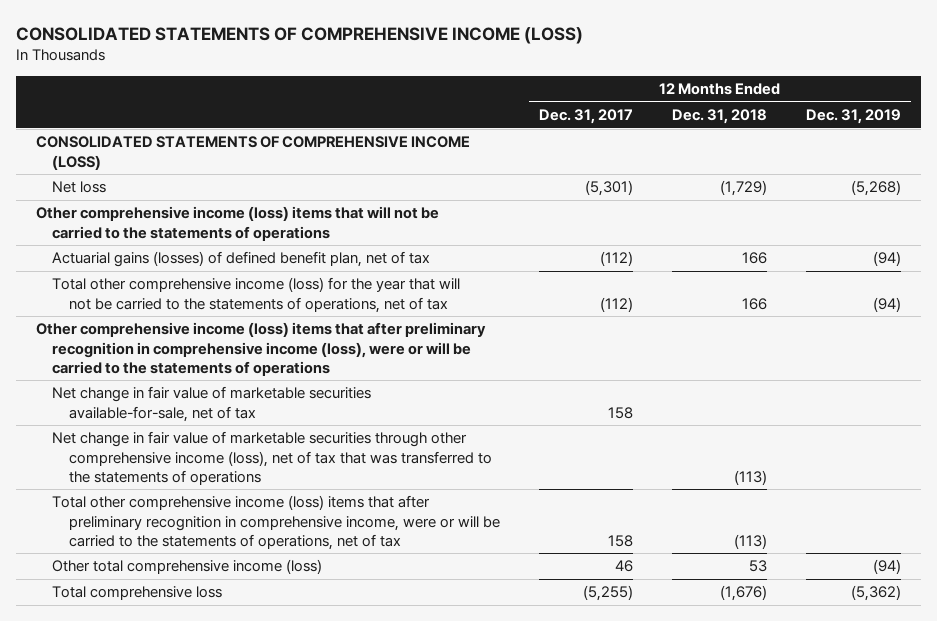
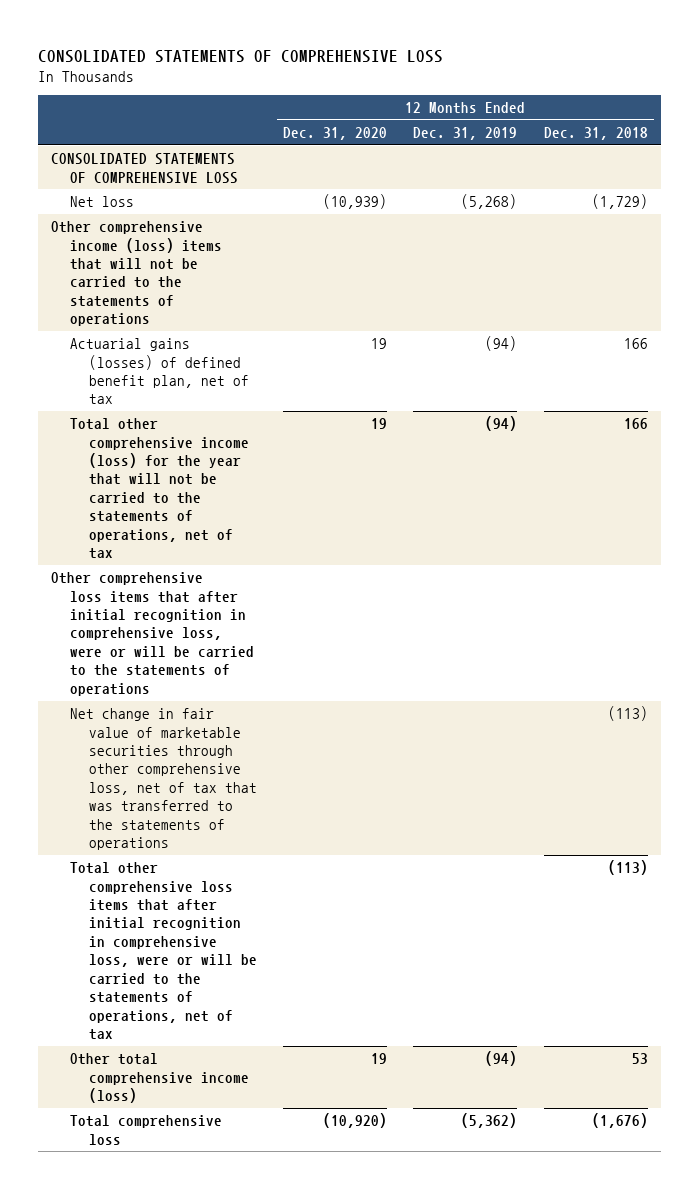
[16,26,584,44] CONSOLIDATED STATEMENTS OF COMPREHENSIVE INCOME (LOSS) -> [38,49,444,63] CONSOLIDATED STATEMENTS OF COMPREHENSIVE LOSS
[538,109,633,125] Dec. 31, 2017 -> none
none -> [283,127,388,141] Dec. 31, 2020
[35,136,470,170] CONSOLIDATED STATEMENTS OF COMPREHENSIVE INCOME (LOSS) -> [51,153,239,184] CONSOLIDATED STATEMENTS OF COMPREHENSIVE LOSS
[52,386,372,422] Net change in fair value of marketable securities available-for-sale, net of tax -> none
[35,322,486,376] Other comprehensive income (loss) items that after preliminary recognition in comprehensive income (loss), were or will be carried to the statements of operations -> [51,572,255,696] Other comprehensive loss items that after initial recognition in comprehensive loss, were or will be carried to the statements of operations
[52,431,492,485] Net change in fair value of marketable securities through other comprehensive income (loss), net of tax that was transferred to the statements of operations -> [70,708,258,851] Net change in fair value of marketable securities through other comprehensive loss, net of tax that was transferred to the statements of operations
[52,495,500,550] Total other comprehensive income (loss) items that after preliminary recognition in comprehensive income, were or will be carried to the statements of operations, net of tax -> [70,862,258,1041] Total other comprehensive loss items that after initial recognition in comprehensive loss, were or will be carried to the statements of operations, net of tax

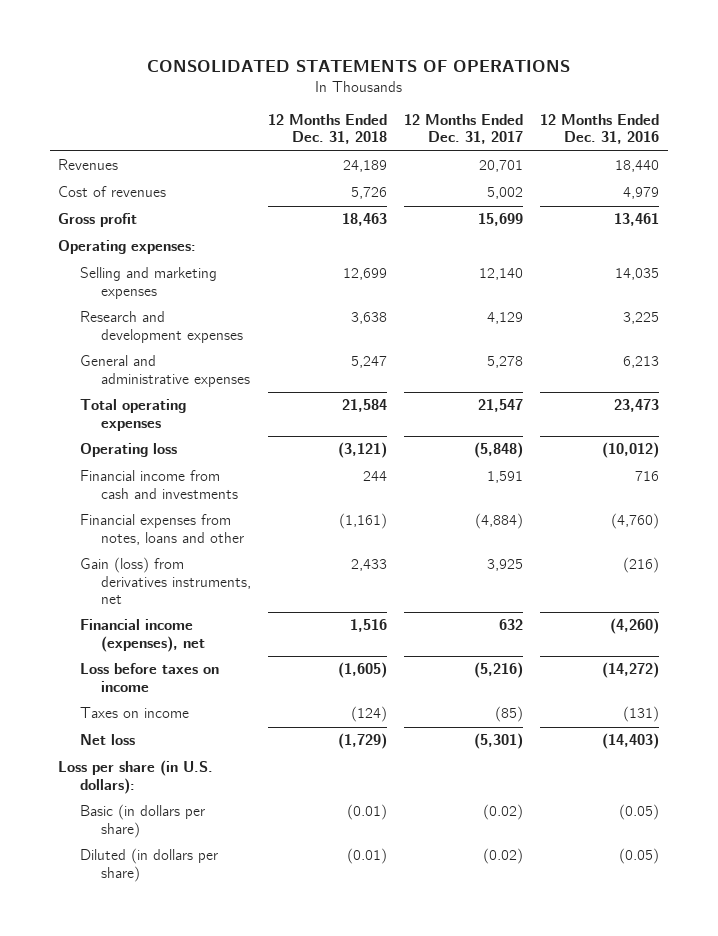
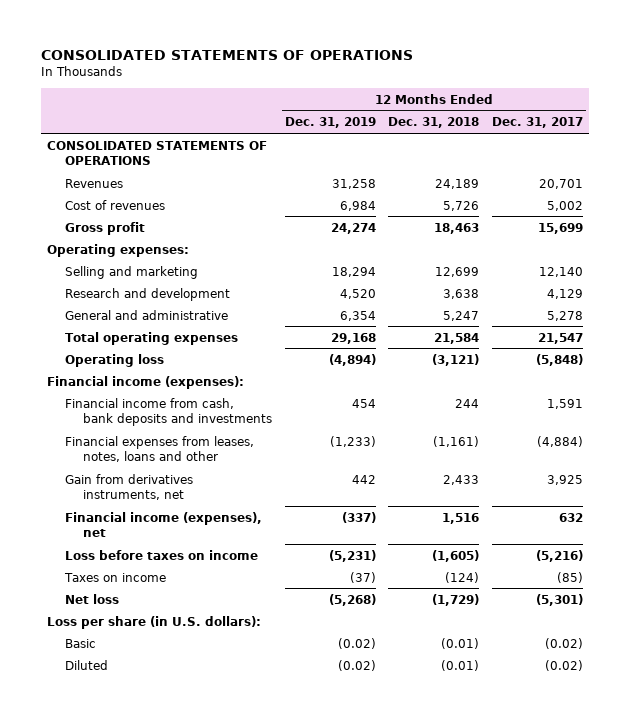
[540,113,660,145] 12 Months Ended Dec. 31, 2016 -> none
none -> [284,117,376,129] Dec. 31, 2019
none -> [47,140,268,166] CONSOLIDATED STATEMENTS OF OPERATIONS
[79,267,217,299] Selling and marketing expenses -> [65,265,199,279] Selling and marketing
[79,311,243,343] Research and development expenses -> [65,287,231,301] Research and development
[79,355,250,387] General and administrative expenses -> [65,309,229,320] General and administrative
none -> [47,375,245,389] Financial income (expenses):
[79,470,238,499] Financial income from cash and investments -> [65,397,273,427] Financial income from cash, bank deposits and investments
[79,514,244,545] Financial expenses from notes, loans and other -> [65,435,255,463] Financial expenses from leases, notes, loans and other
[79,557,251,604] Gain (loss) from derivatives instruments, net -> [65,473,194,501] Gain from derivatives instruments, net
[79,804,205,838] Basic (in dollars per share) -> [65,638,97,648] Basic
[79,848,218,882] Diluted (in dollars per share) -> [65,659,109,670] Diluted

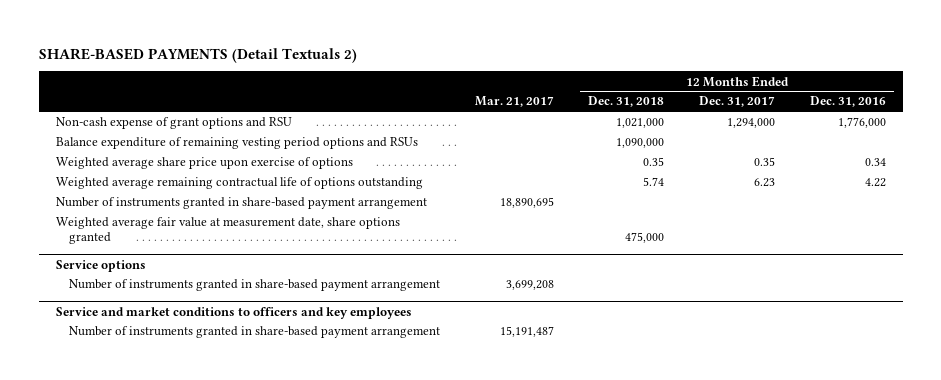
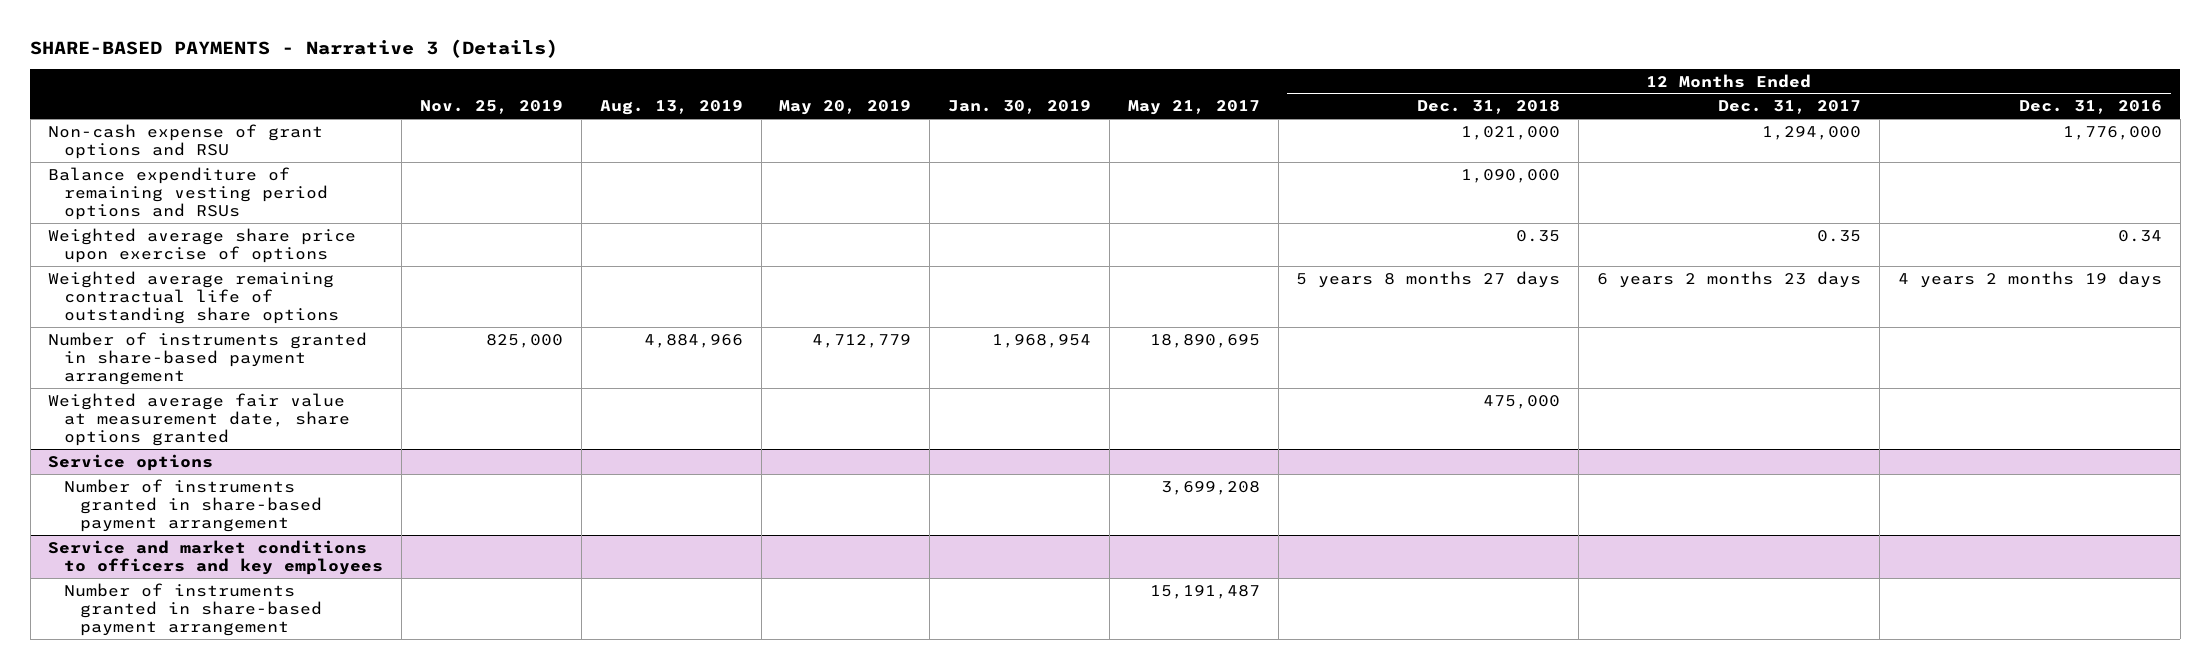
[38,47,357,63] SHARE-BASED PAYMENTS (Detail Textuals 2) -> [30,38,559,58] SHARE-BASED PAYMENTS - Narrative 3 (Details)
[474,96,554,108] Mar. 21, 2017 -> none
none -> [420,100,564,115] Nov. 25, 2019
none -> [599,100,743,116] Aug. 13, 2019
none -> [779,100,912,116] May 20, 2019
none -> [948,100,1092,115] Jan. 30, 2019
none -> [1127,100,1260,116] May 21, 2017
[55,177,423,190] Weighted average remaining contractual life of options outstanding -> [48,270,340,324] Weighted average remaining contractual life of outstanding share options
[643,177,665,187] 5.74 -> [1296,270,1561,288] 5 years 8 months 27 days
[753,178,775,188] 6.23 -> [1597,270,1862,288] 6 years 2 months 23 days
[864,178,886,188] 4.22 -> [1897,270,2162,288] 4 years 2 months 19 days

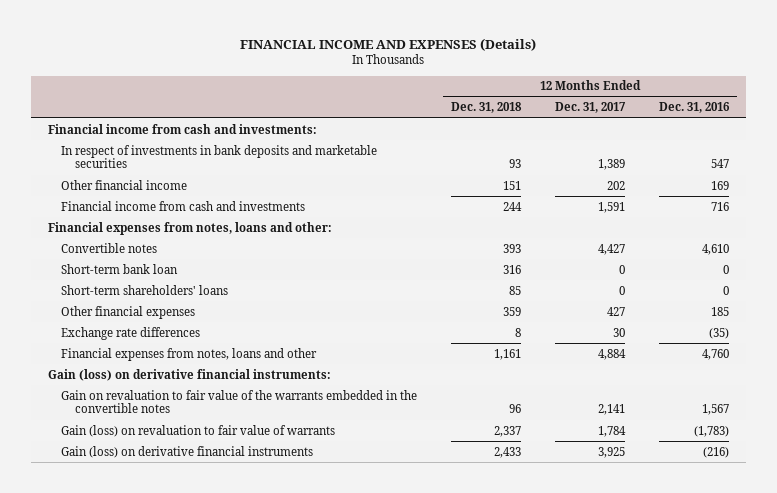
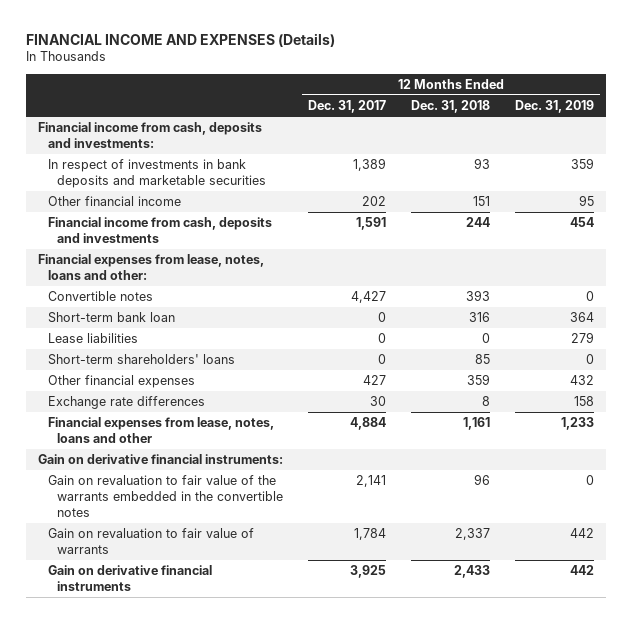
[658,102,730,114] Dec. 31, 2016 -> none
none -> [514,99,594,113] Dec. 31, 2019
[47,123,317,134] Financial income from cash and investments: -> [38,122,263,148] Financial income from cash, deposits and investments:
[61,200,306,211] Financial income from cash and investments -> [47,217,272,243] Financial income from cash, deposits and investments
[47,221,332,235] Financial expenses from notes, loans and other: -> [38,254,265,280] Financial expenses from lease, notes, loans and other:
none -> [47,333,138,344] Lease liabilities
[61,347,318,361] Financial expenses from notes, loans and other -> [47,417,274,443] Financial expenses from lease, notes, loans and other
[47,368,331,381] Gain (loss) on derivative financial instruments: -> [38,454,284,465] Gain on derivative financial instruments:
[61,424,336,437] Gain (loss) on revaluation to fair value of warrants -> [47,528,254,554] Gain on revaluation to fair value of warrants
[61,445,314,458] Gain (loss) on derivative financial instruments -> [47,565,212,591] Gain on derivative financial instruments

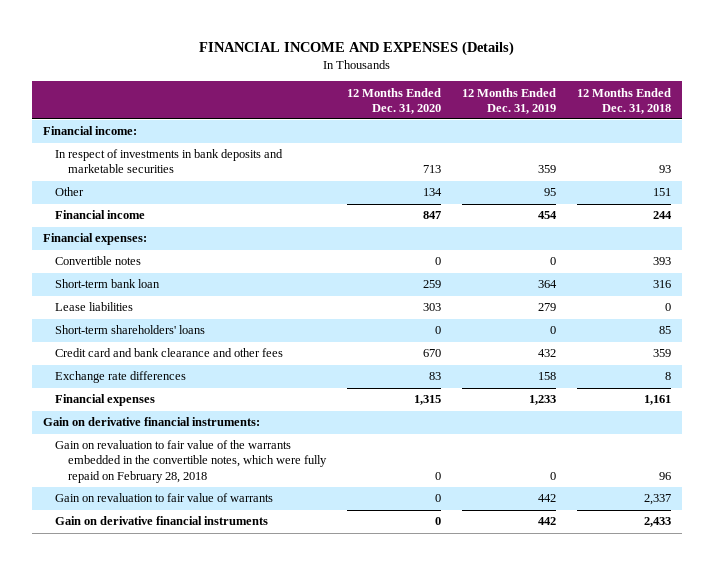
[308,99,387,113] Dec. 31, 2017 -> none
none -> [346,87,441,114] 12 Months Ended Dec. 31, 2020
[38,122,263,148] Financial income from cash, deposits and investments: -> [42,126,137,136] Financial income:
[47,196,181,207] Other financial income -> [55,187,85,197] Other
[47,217,272,243] Financial income from cash, deposits and investments -> [55,210,146,220] Financial income
[38,254,265,280] Financial expenses from lease, notes, loans and other: -> [42,233,147,246] Financial expenses:
[47,375,195,389] Other financial expenses -> [55,348,284,358] Credit card and bank clearance and other fees
[47,417,274,443] Financial expenses from lease, notes, loans and other -> [55,394,156,407] Financial expenses
[47,475,284,517] Gain on revaluation to fair value of the warrants embedded in the convertible notes -> [55,440,327,483] Gain on revaluation to fair value of the warrants embedded in the convertible notes, which were fully repaid on February 28, 2018

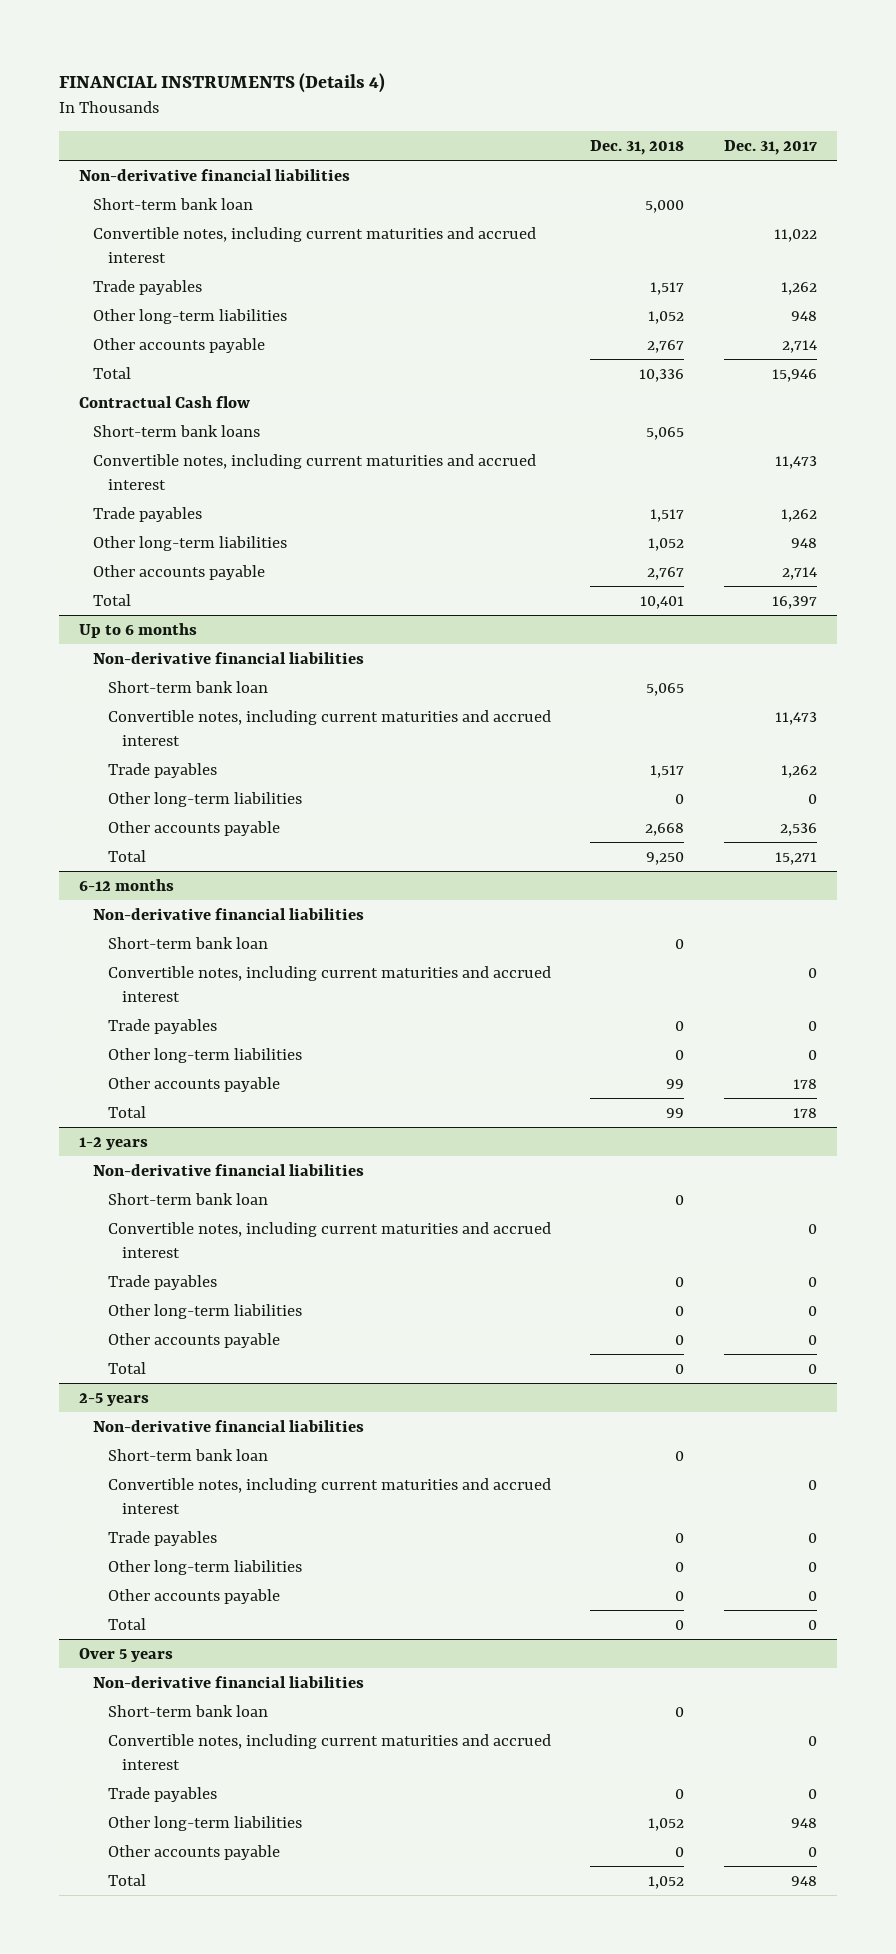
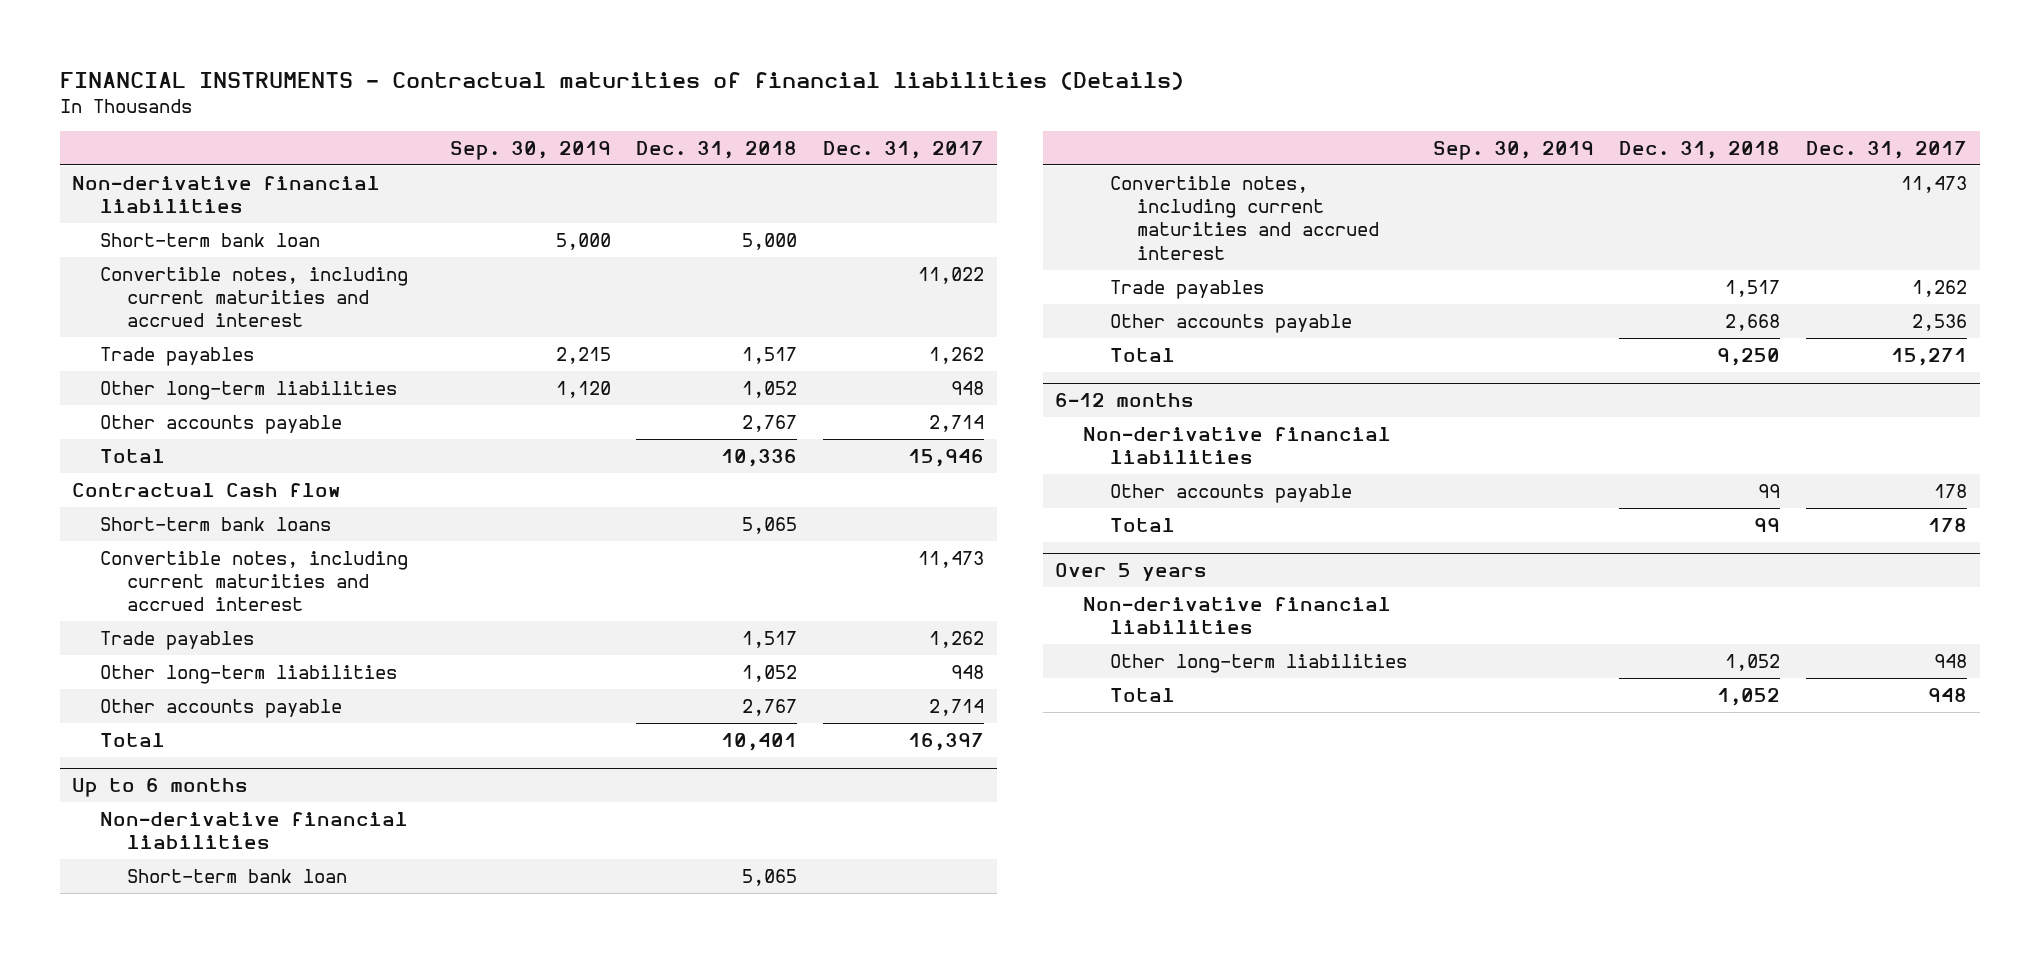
[59,72,386,93] FINANCIAL INSTRUMENTS (Details 4) -> [59,72,1184,91] FINANCIAL INSTRUMENTS - Contractual maturities of financial liabilities (Details)
none -> [449,140,611,160] Sep. 30, 2019
[107,791,302,807] Other long-term liabilities -> none
[107,936,268,949] Short-term bank loan -> none
[107,965,551,1002] Convertible notes, including current maturities and accrued interest -> none
[107,1018,217,1034] Trade payables -> none
[107,1047,302,1063] Other long-term liabilities -> none
[79,1136,149,1150] 1-2 years -> none
[93,1163,365,1176] Non-derivative financial liabilities -> none
[107,1192,268,1205] Short-term bank loan -> none
[107,1221,551,1258] Convertible notes, including current maturities and accrued interest -> none
[107,1274,217,1290] Trade payables -> none
[107,1303,302,1319] Other long-term liabilities -> none
[107,1332,280,1348] Other accounts payable -> none
[107,1361,146,1374] Total -> none
[79,1392,150,1406] 2-5 years -> none
[93,1419,365,1432] Non-derivative financial liabilities -> none
[107,1448,268,1461] Short-term bank loan -> none
[107,1477,551,1514] Convertible notes, including current maturities and accrued interest -> none
[107,1530,217,1546] Trade payables -> none
[107,1559,302,1575] Other long-term liabilities -> none
[107,1588,280,1604] Other accounts payable -> none
[107,1617,146,1630] Total -> none
[107,1704,268,1717] Short-term bank loan -> none
[107,1733,551,1770] Convertible notes, including current maturities and accrued interest -> none
[107,1786,217,1802] Trade payables -> none
[107,1844,280,1860] Other accounts payable -> none

